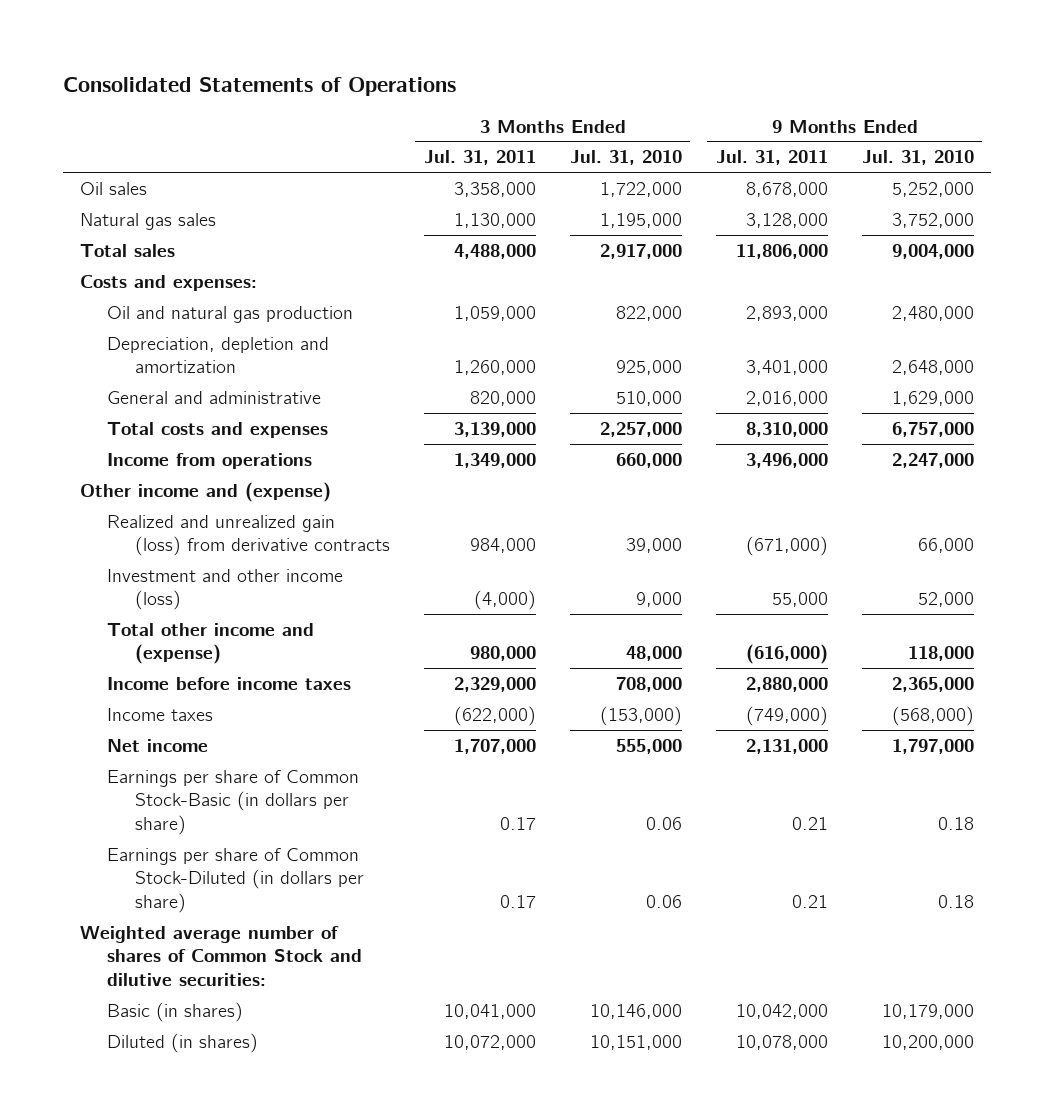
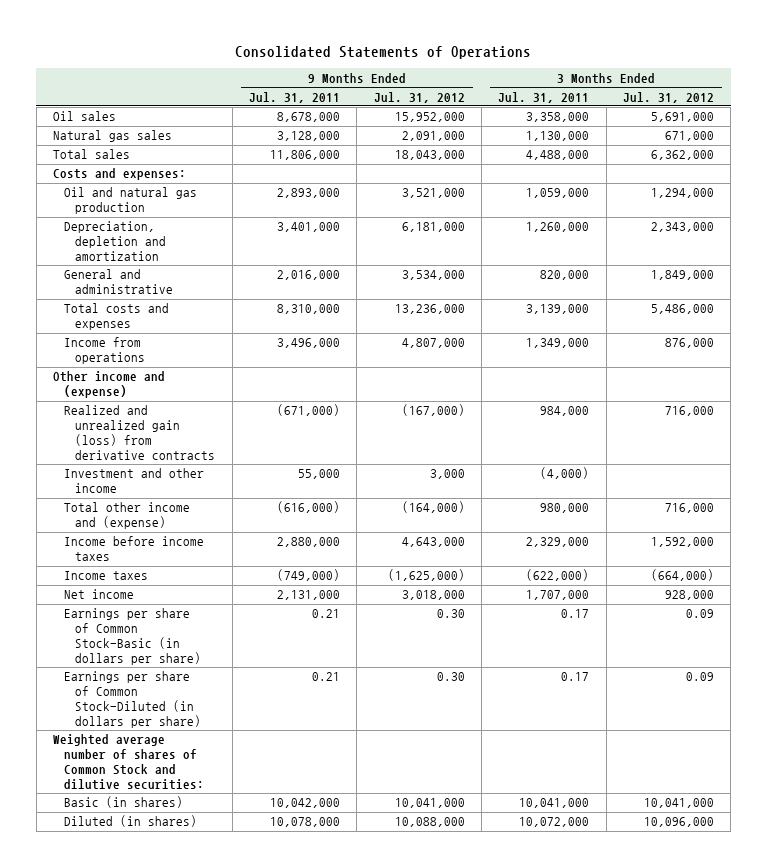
[569,150,682,166] Jul. 31, 2010 -> none
[861,150,974,166] Jul. 31, 2010 -> none
none -> [373,91,465,103] Jul. 31, 2012
none -> [622,91,714,103] Jul. 31, 2012
[107,568,344,611] Investment and other income (loss) -> [64,468,205,494] Investment and other income

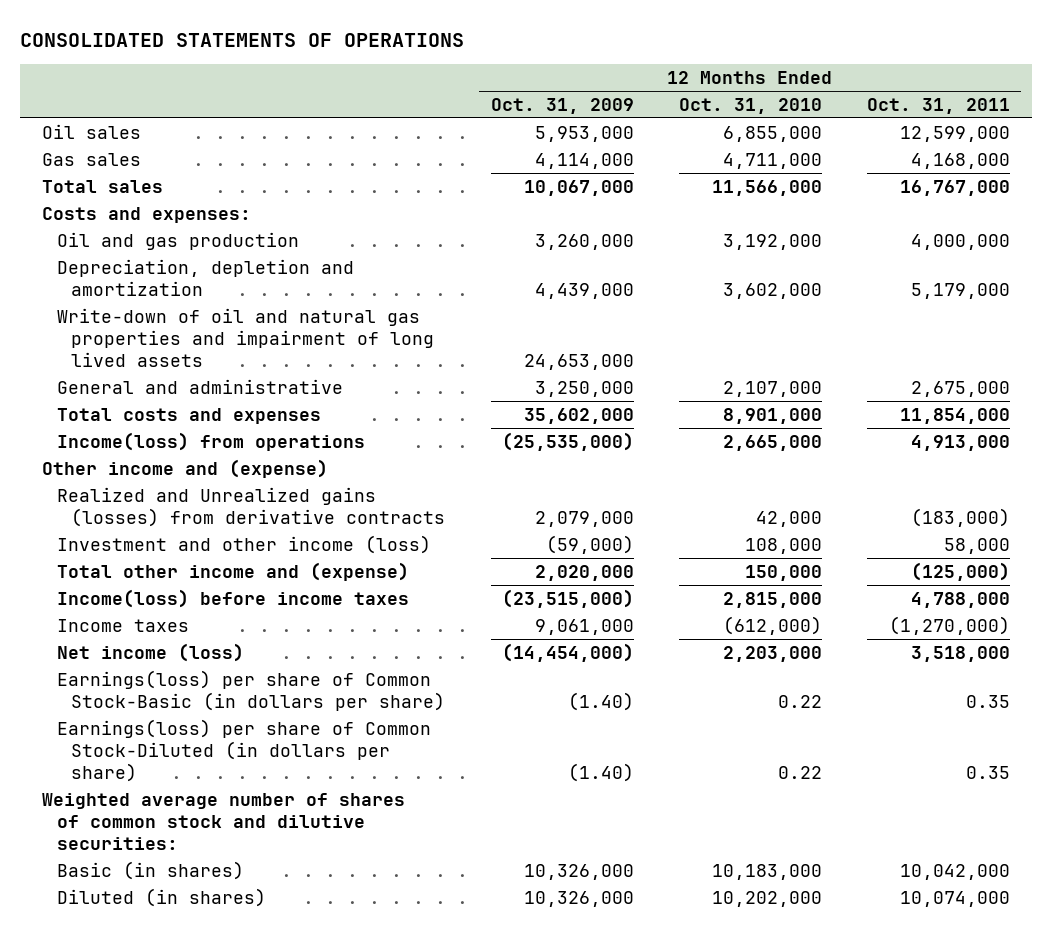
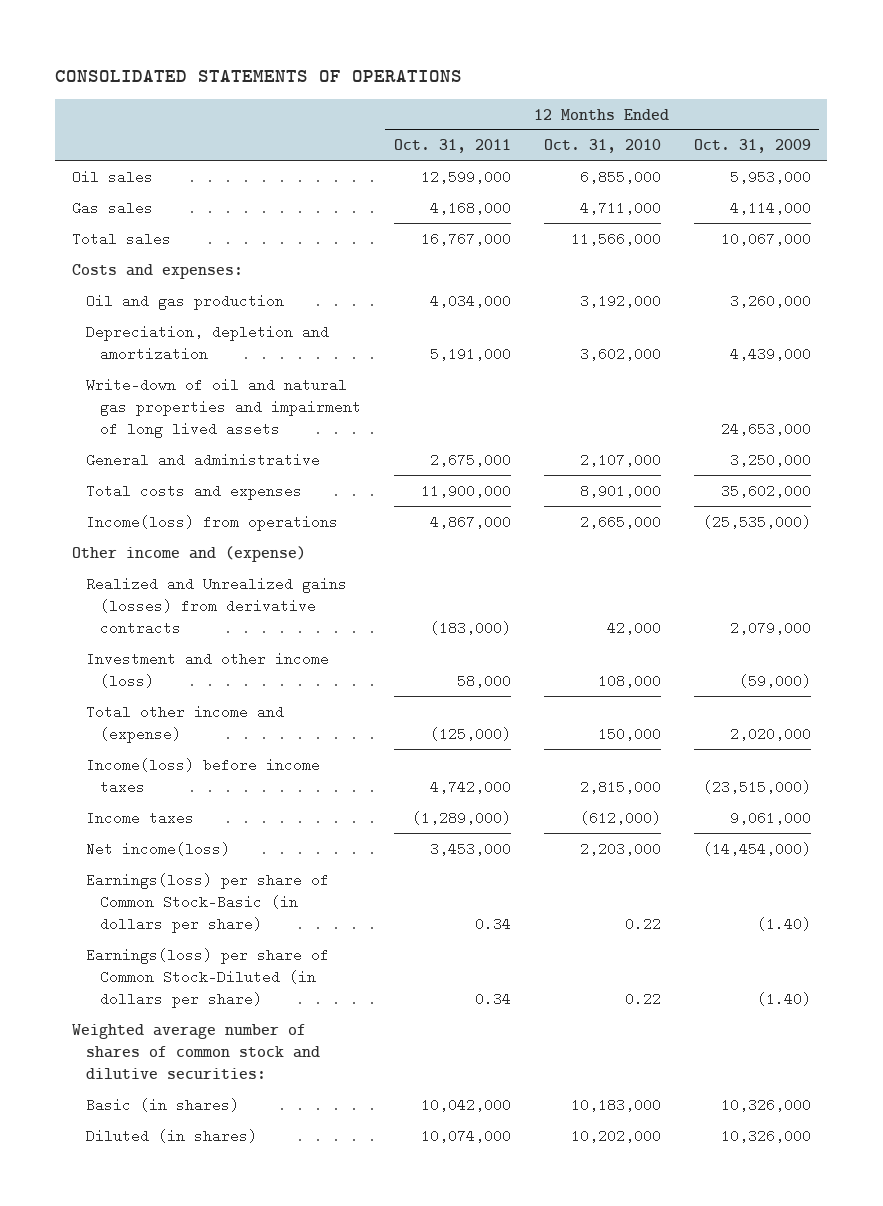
[910,233,1010,250] 4,000,000 -> [429,293,511,308] 4,034,000
[910,282,1010,299] 5,179,000 -> [429,346,511,361] 5,191,000
[899,407,1010,424] 11,854,000 -> [420,483,511,498] 11,900,000
[910,434,1010,451] 4,913,000 -> [429,514,511,529] 4,867,000
[910,591,1010,608] 4,788,000 -> [429,779,511,794] 4,742,000
[888,615,1010,635] (1,270,000) -> [411,810,511,825] (1,289,000)
[56,642,244,662] Net income (loss) -> [85,841,230,856] Net income(loss)
[910,645,1010,662] 3,518,000 -> [429,841,511,856] 3,453,000
[965,694,1010,708] 0.35 -> [474,917,511,932] 0.34
[965,765,1010,779] 0.35 -> [474,992,511,1007] 0.34

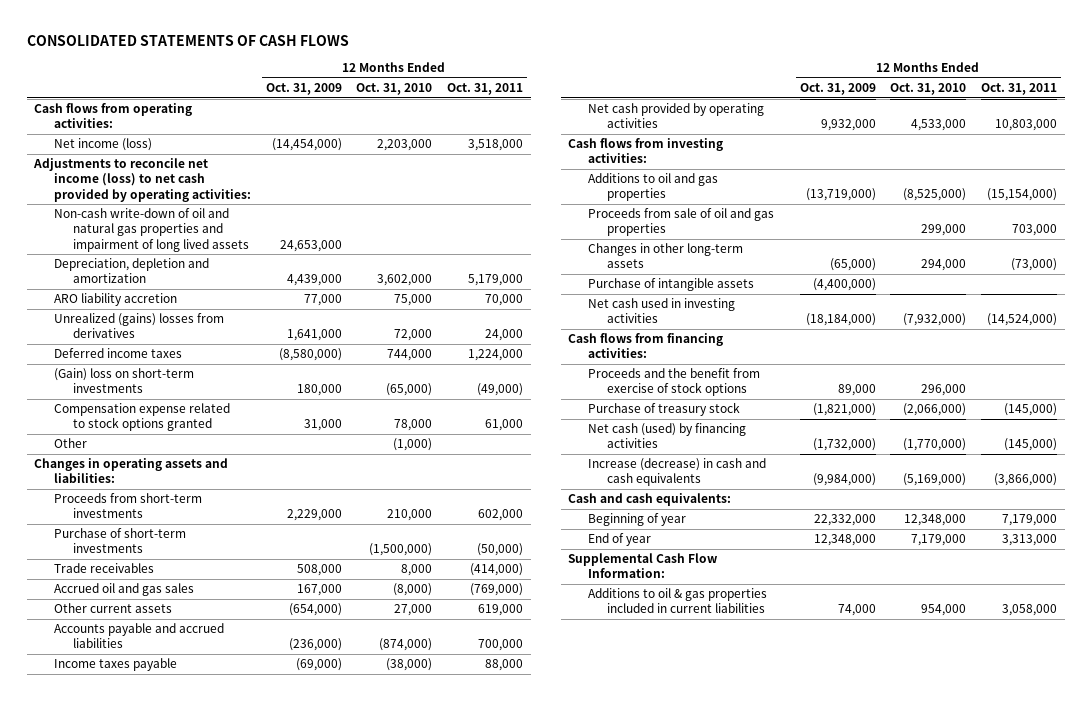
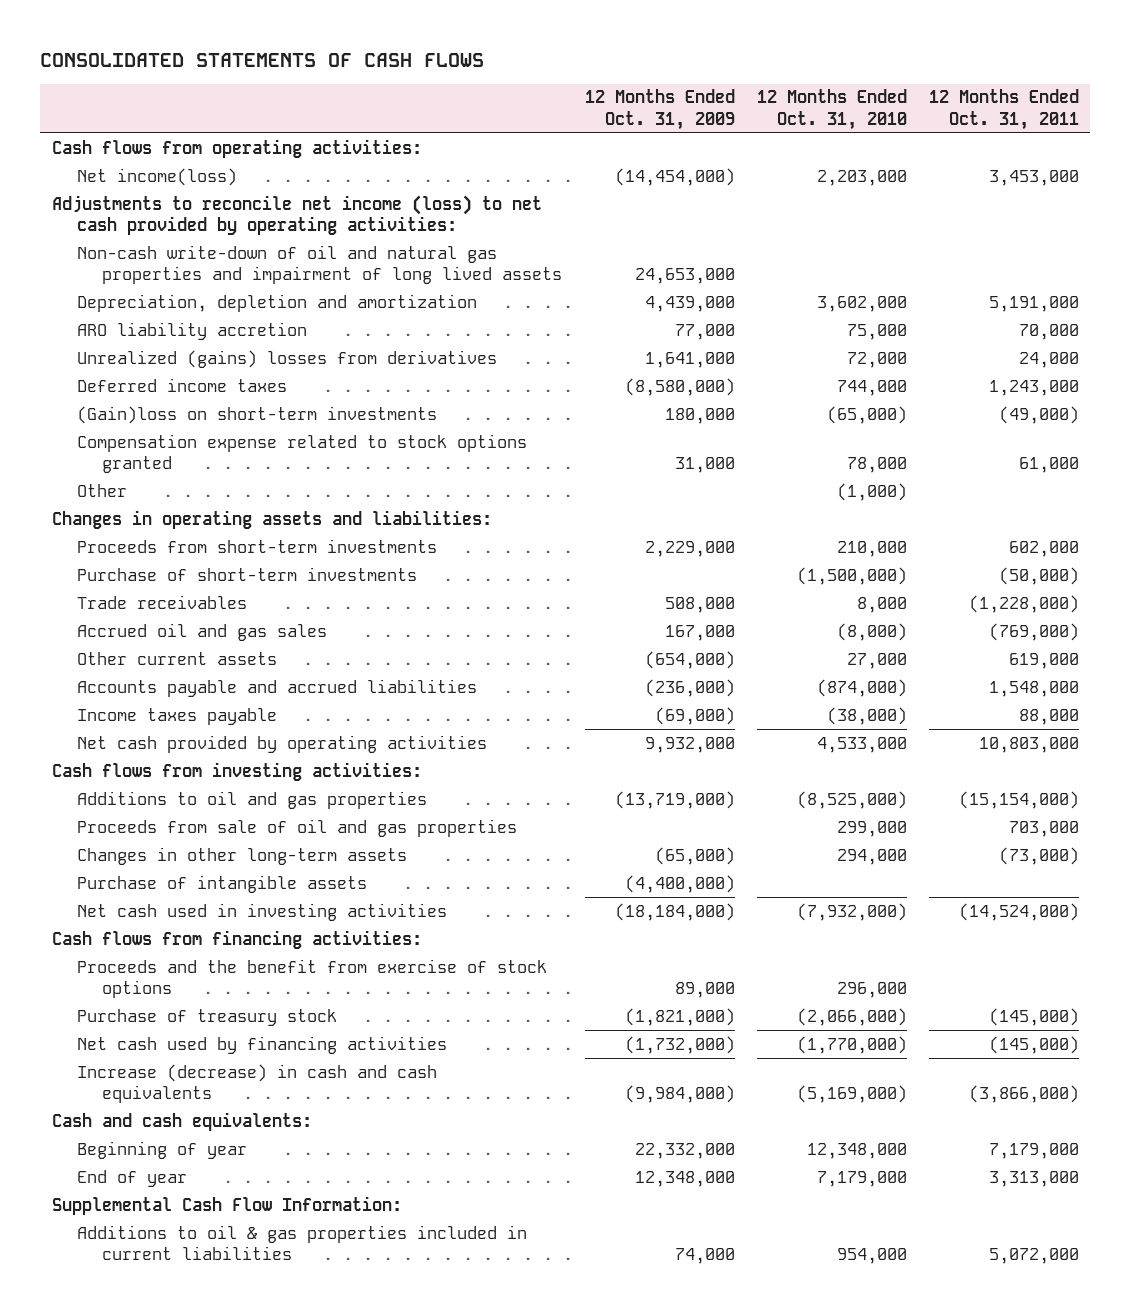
[53,138,152,152] Net income (loss) -> [76,167,237,186] Net income(loss)
[468,139,524,152] 3,518,000 -> [989,169,1080,186] 3,453,000
[468,274,524,287] 5,179,000 -> [989,295,1080,312] 5,191,000
[468,349,524,362] 1,224,000 -> [989,379,1080,396] 1,243,000
[53,368,194,394] (Gain) loss on short-term investments -> [76,405,437,424] (Gain)loss on short-term investments
[470,563,524,577] (414,000) -> [969,594,1080,613] (1,228,000)
[478,639,524,652] 700,000 -> [989,680,1080,697] 1,548,000
[587,423,746,449] Net cash (used) by financing activities -> [76,1035,447,1054] Net cash used by financing activities
[1002,604,1058,617] 3,058,000 -> [989,1248,1080,1265] 5,072,000

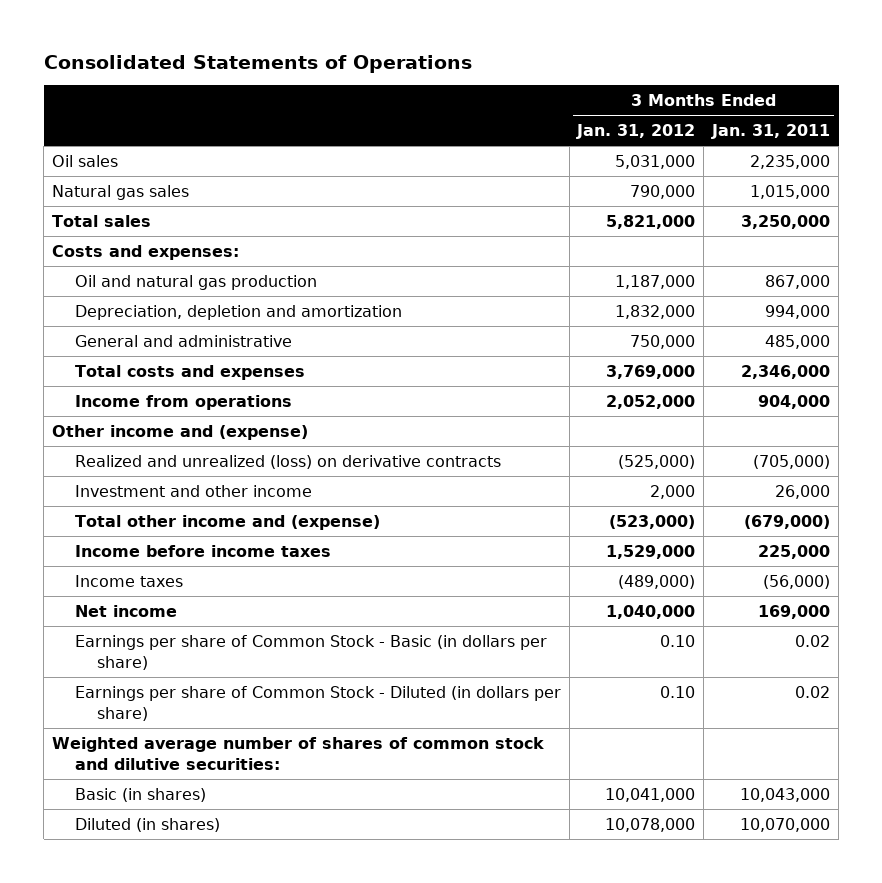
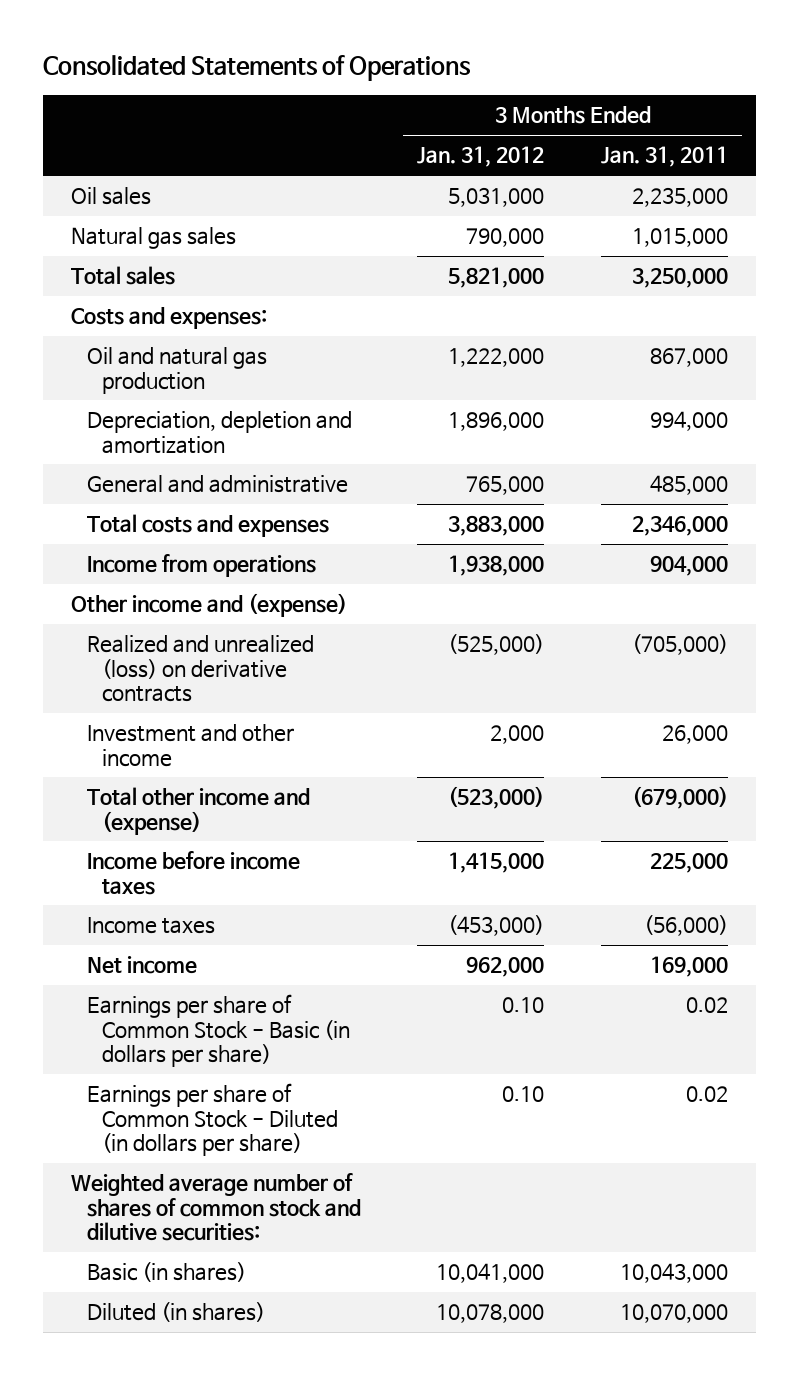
[615,274,696,289] 1,187,000 -> [448,348,545,368] 1,222,000
[615,304,696,319] 1,832,000 -> [448,412,545,432] 1,896,000
[630,334,696,349] 750,000 -> [466,476,545,496] 765,000
[606,364,696,379] 3,769,000 -> [448,515,545,537] 3,883,000
[606,394,696,409] 2,052,000 -> [448,555,545,577] 1,938,000
[606,544,696,559] 1,529,000 -> [448,852,545,874] 1,415,000
[618,574,696,589] (489,000) -> [448,915,545,937] (453,000)
[606,604,696,619] 1,040,000 -> [466,956,545,978] 962,000

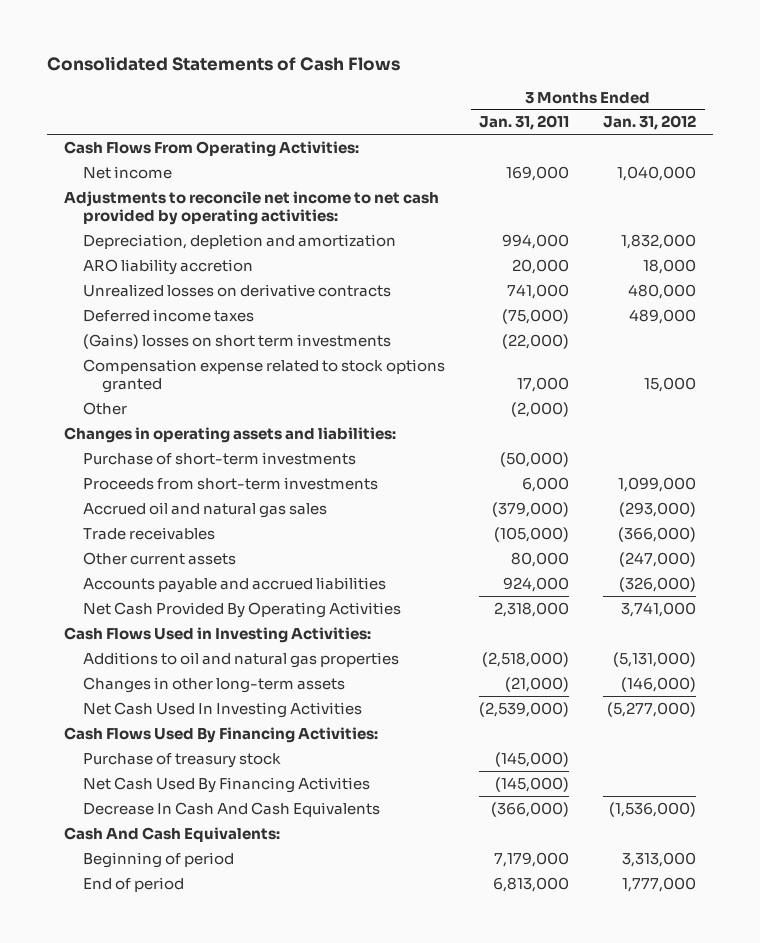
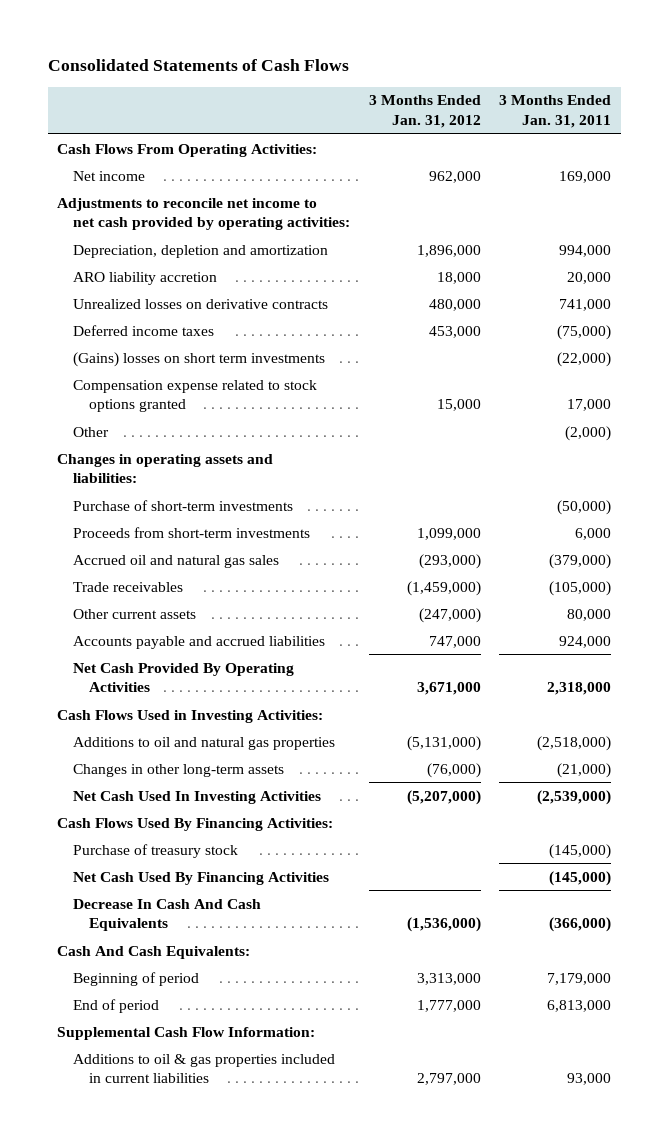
[617,165,697,181] 1,040,000 -> [428,170,481,183] 962,000
[621,233,697,249] 1,832,000 -> [416,244,481,257] 1,896,000
[629,308,697,324] 489,000 -> [428,325,481,338] 453,000
[618,526,697,542] (366,000) -> [406,580,481,596] (1,459,000)
[619,576,697,592] (326,000) -> [428,635,481,648] 747,000
[621,601,697,617] 3,741,000 -> [416,682,481,696] 3,671,000
[621,676,697,692] (146,000) -> [426,762,481,778] (76,000)
[607,701,697,717] (5,277,000) -> [406,789,481,805] (5,207,000)
none -> [57,1026,316,1040] Supplemental Cash Flow Information:
none -> [72,1053,335,1084] Additions to oil & gas properties included in current liabilities

